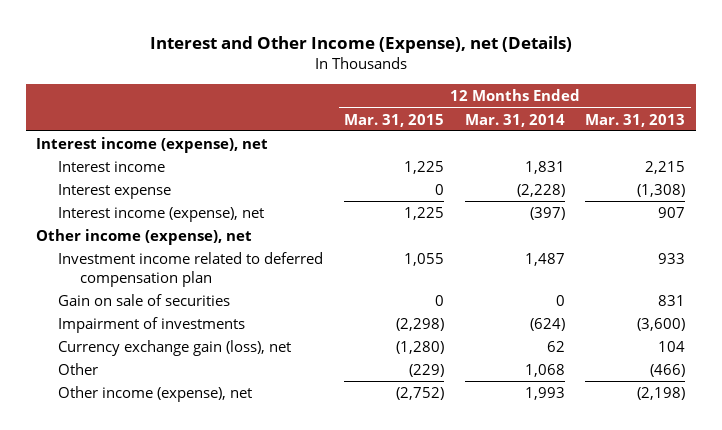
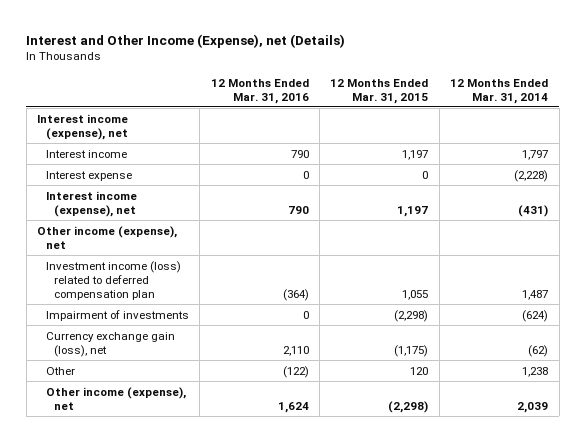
[585,113,686,127] Mar. 31, 2013 -> none
none -> [210,78,309,104] 12 Months Ended Mar. 31, 2016
[403,160,444,174] 1,225 -> [402,149,429,160] 1,197
[524,160,565,174] 1,831 -> [522,149,549,160] 1,797
[403,206,444,220] 1,225 -> [397,205,429,217] 1,197
[529,206,565,220] (397) -> [518,204,549,217] (431)
[58,293,231,306] Gain on sale of securities -> none
[58,251,324,287] Investment income related to deferred compensation plan -> [45,260,181,300] Investment income (loss) related to deferred compensation plan
[395,340,444,354] (1,280) -> [394,344,429,357] (1,175)
[546,340,565,352] 62 -> [528,344,549,357] (62)
[408,363,444,377] (229) -> [410,366,429,375] 120
[524,363,565,377] 1,068 -> [522,366,549,377] 1,238
[395,386,444,400] (2,752) -> [388,400,429,413] (2,298)
[524,386,565,400] 1,993 -> [517,401,549,413] 2,039

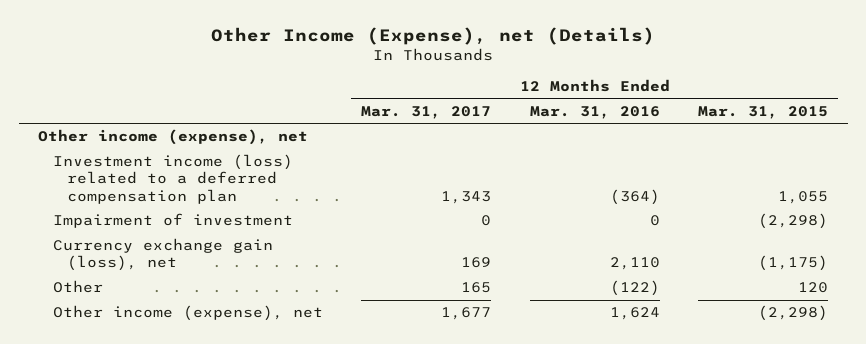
[26,33,346,48] Interest and Other Income (Expense), net (Details) -> [211,26,656,45] Other Income (Expense), net (Details)
[450,78,549,104] 12 Months Ended Mar. 31, 2014 -> none
none -> [361,105,492,119] Mar. 31, 2017
[37,113,129,140] Interest income (expense), net -> none
[45,149,127,158] Interest income -> none
[45,170,132,181] Interest expense -> none
[45,190,137,217] Interest income (expense), net -> none
[45,260,181,300] Investment income (loss) related to deferred compensation plan -> [52,154,293,204] Investment income (loss) related to a deferred compensation plan
[45,309,189,321] Impairment of investments -> [52,213,293,229] Impairment of investment

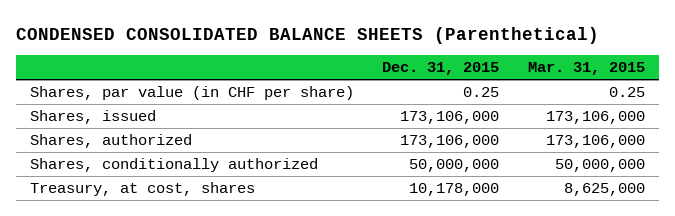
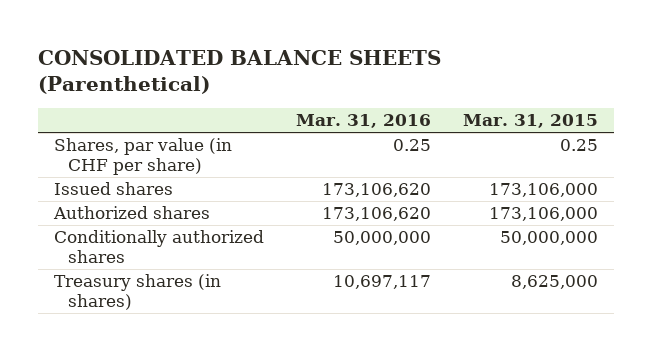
[15,26,599,44] CONDENSED CONSOLIDATED BALANCE SHEETS (Parenthetical) -> [38,49,442,95] CONSOLIDATED BALANCE SHEETS (Parenthetical)
[382,62,500,76] Dec. 31, 2015 -> none
none -> [296,114,432,129] Mar. 31, 2016
[29,110,156,125] Shares, issued -> [54,182,174,196] Issued shares
[29,134,192,149] Shares, authorized -> [53,206,211,220] Authorized shares
[29,158,318,173] Shares, conditionally authorized -> [54,230,265,263] Conditionally authorized shares
[29,182,255,197] Treasury, at cost, shares -> [54,274,222,310] Treasury shares (in shares)

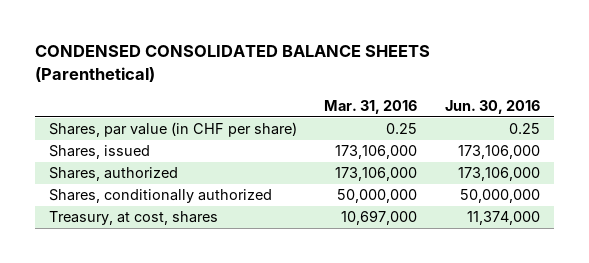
[38,49,442,95] CONSOLIDATED BALANCE SHEETS (Parenthetical) -> [34,45,430,82] CONDENSED CONSOLIDATED BALANCE SHEETS (Parenthetical)
[462,114,598,129] Mar. 31, 2015 -> none
none -> [444,100,540,115] Jun. 30, 2016
[54,182,174,196] Issued shares -> [48,145,150,160] Shares, issued
[322,183,432,198] 173,106,620 -> [335,145,418,160] 173,106,000
[53,206,211,220] Authorized shares -> [48,167,178,182] Shares, authorized
[322,207,432,222] 173,106,620 -> [335,167,418,182] 173,106,000
[54,230,265,263] Conditionally authorized shares -> [48,189,272,204] Shares, conditionally authorized
[54,274,222,310] Treasury shares (in shares) -> [48,211,218,226] Treasury, at cost, shares
[333,275,432,290] 10,697,117 -> [341,210,418,226] 10,697,000

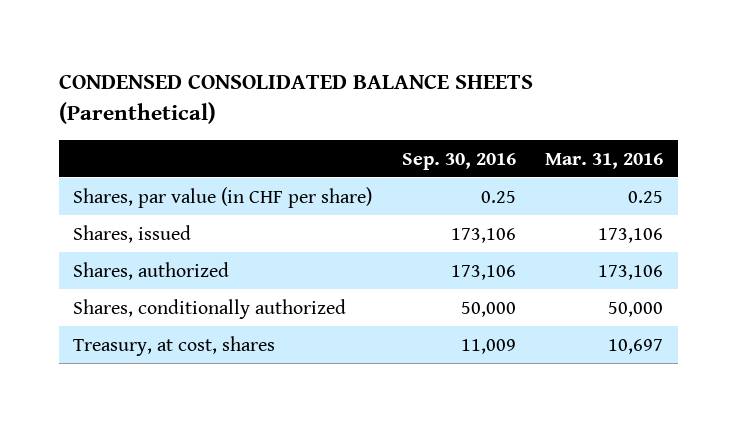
[444,100,540,115] Jun. 30, 2016 -> none
none -> [401,152,516,170] Sep. 30, 2016
[335,145,418,160] 173,106,000 -> [598,227,664,243] 173,106
[335,167,418,182] 173,106,000 -> [598,264,664,280] 173,106
[337,189,418,204] 50,000,000 -> [608,301,664,317] 50,000
[341,210,418,226] 10,697,000 -> [608,338,664,354] 10,697

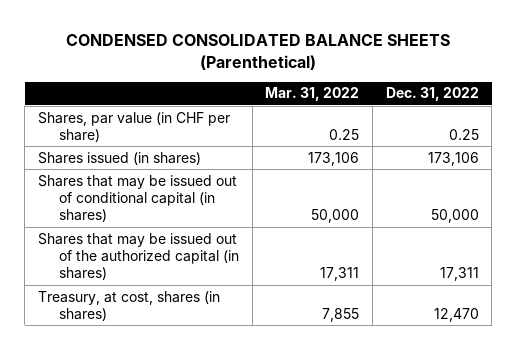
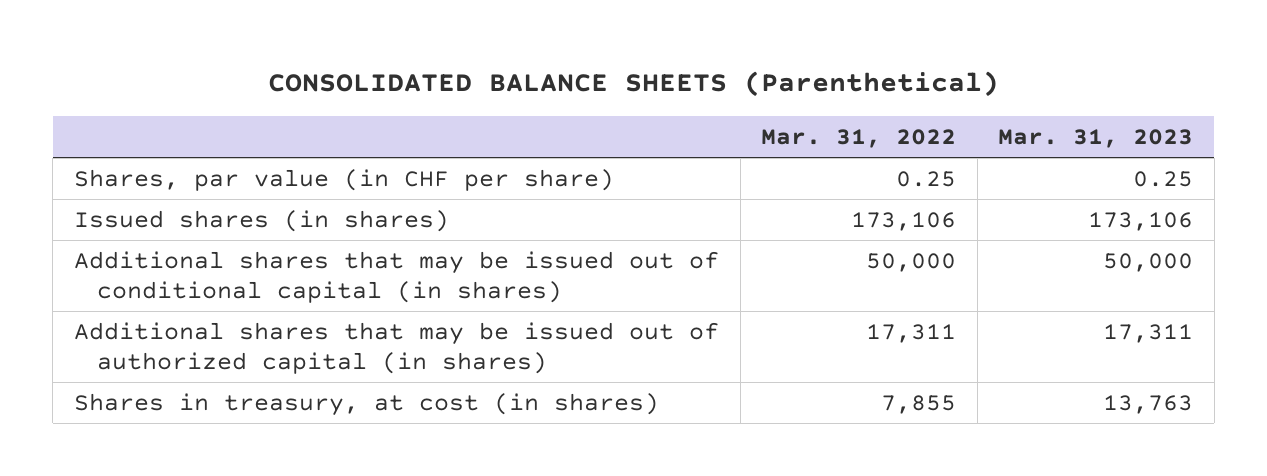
[66,34,451,70] CONDENSED CONSOLIDATED BALANCE SHEETS (Parenthetical) -> [267,71,999,98] CONSOLIDATED BALANCE SHEETS (Parenthetical)
[385,87,479,102] Dec. 31, 2022 -> none
none -> [998,129,1194,149] Mar. 31, 2023
[38,151,202,165] Shares issued (in shares) -> [74,209,450,232] Issued shares (in shares)
[38,174,238,223] Shares that may be issued out of conditional capital (in shares) -> [74,250,720,304] Additional shares that may be issued out of conditional capital (in shares)
[38,232,239,281] Shares that may be issued out of the authorized capital (in shares) -> [74,321,720,375] Additional shares that may be issued out of authorized capital (in shares)
[38,290,221,321] Treasury, at cost, shares (in shares) -> [74,392,660,416] Shares in treasury, at cost (in shares)

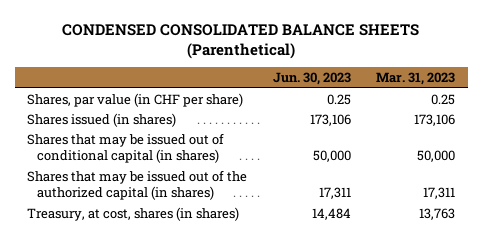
[267,71,999,98] CONSOLIDATED BALANCE SHEETS (Parenthetical) -> [62,23,420,59] CONDENSED CONSOLIDATED BALANCE SHEETS (Parenthetical)
[761,129,957,149] Mar. 31, 2022 -> none
none -> [272,72,351,86] Jun. 30, 2023
[74,209,450,232] Issued shares (in shares) -> [27,112,177,127] Shares issued (in shares)
[74,250,720,304] Additional shares that may be issued out of conditional capital (in shares) -> [27,132,225,164] Shares that may be issued out of conditional capital (in shares)
[74,321,720,375] Additional shares that may be issued out of authorized capital (in shares) -> [27,169,248,201] Shares that may be issued out of the authorized capital (in shares)
[74,392,660,416] Shares in treasury, at cost (in shares) -> [27,206,240,221] Treasury, at cost, shares (in shares)

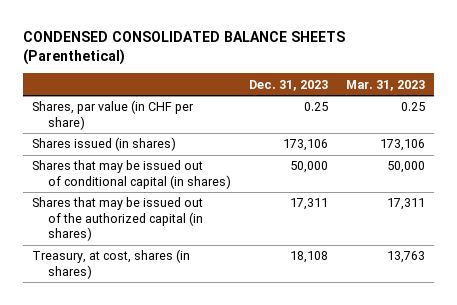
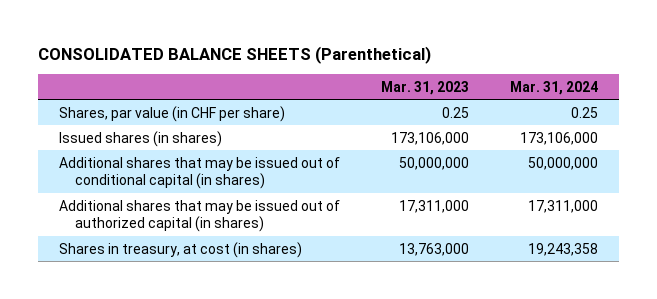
[22,30,345,65] CONDENSED CONSOLIDATED BALANCE SHEETS (Parenthetical) -> [38,46,432,65] CONSOLIDATED BALANCE SHEETS (Parenthetical)
[249,79,329,91] Dec. 31, 2023 -> none
none -> [510,80,599,95] Mar. 31, 2024
[31,137,176,152] Shares issued (in shares) -> [58,130,222,147] Issued shares (in shares)
[380,139,426,152] 173,106 -> [391,131,470,145] 173,106,000
[31,160,232,189] Shares that may be issued out of conditional capital (in shares) -> [58,156,340,190] Additional shares that may be issued out of conditional capital (in shares)
[387,161,426,174] 50,000 -> [399,156,470,170] 50,000,000
[31,197,204,241] Shares that may be issued out of the authorized capital (in shares) -> [58,199,340,233] Additional shares that may be issued out of authorized capital (in shares)
[387,198,426,211] 17,311 -> [399,199,470,213] 17,311,000
[31,249,190,279] Treasury, at cost, shares (in shares) -> [58,241,302,258] Shares in treasury, at cost (in shares)
[387,251,426,264] 13,763 -> [399,242,470,256] 13,763,000

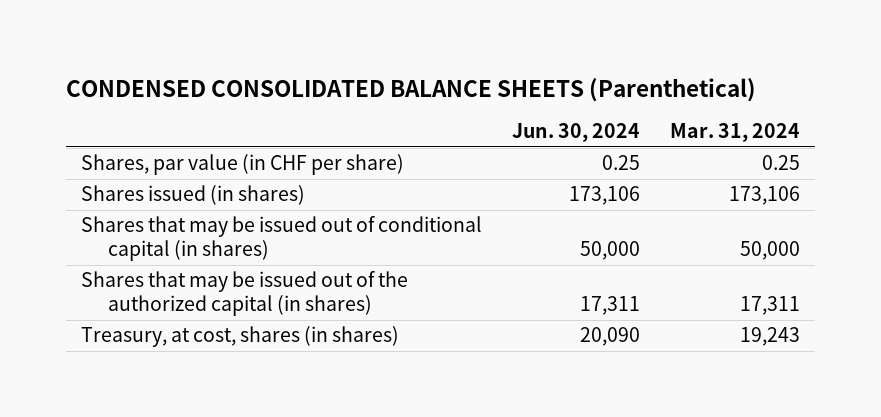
[38,46,432,65] CONSOLIDATED BALANCE SHEETS (Parenthetical) -> [66,77,757,102] CONDENSED CONSOLIDATED BALANCE SHEETS (Parenthetical)
[381,80,470,95] Mar. 31, 2023 -> none
none -> [512,123,641,143] Jun. 30, 2024
[58,130,222,147] Issued shares (in shares) -> [81,185,306,206] Shares issued (in shares)
[520,131,599,145] 173,106,000 -> [728,186,800,206] 173,106
[58,156,340,190] Additional shares that may be issued out of conditional capital (in shares) -> [81,216,483,262] Shares that may be issued out of conditional capital (in shares)
[528,156,599,170] 50,000,000 -> [739,241,800,261] 50,000
[58,199,340,233] Additional shares that may be issued out of authorized capital (in shares) -> [81,271,409,317] Shares that may be issued out of the authorized capital (in shares)
[528,199,599,213] 17,311,000 -> [739,296,800,316] 17,311
[58,241,302,258] Shares in treasury, at cost (in shares) -> [81,326,400,348] Treasury, at cost, shares (in shares)
[528,242,599,256] 19,243,358 -> [739,327,800,347] 19,243

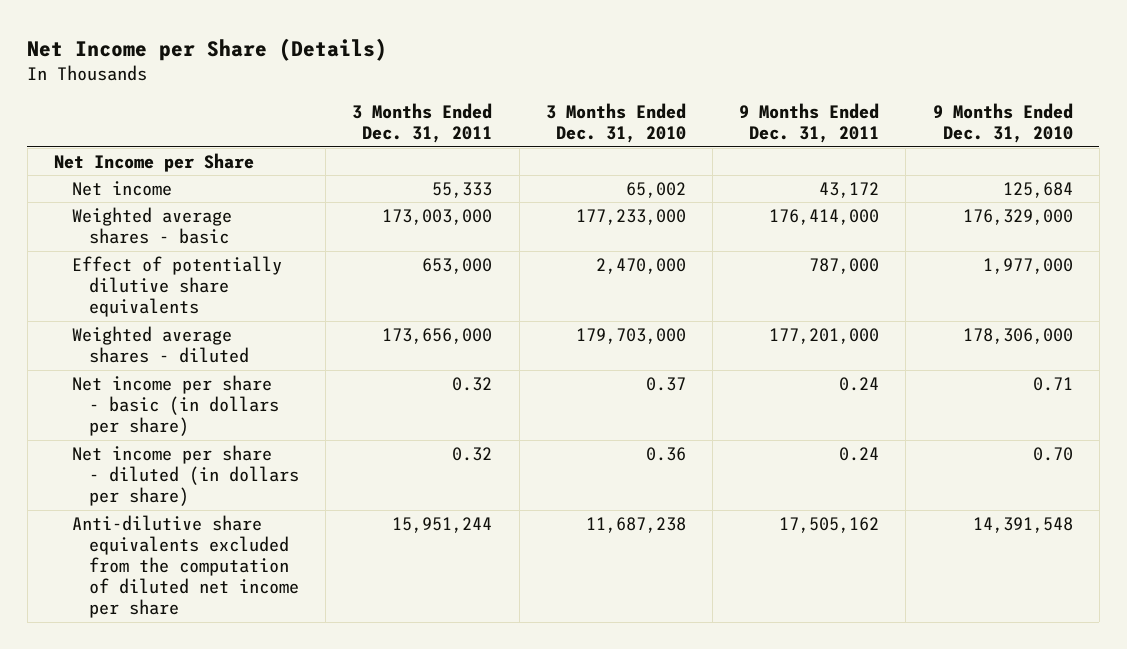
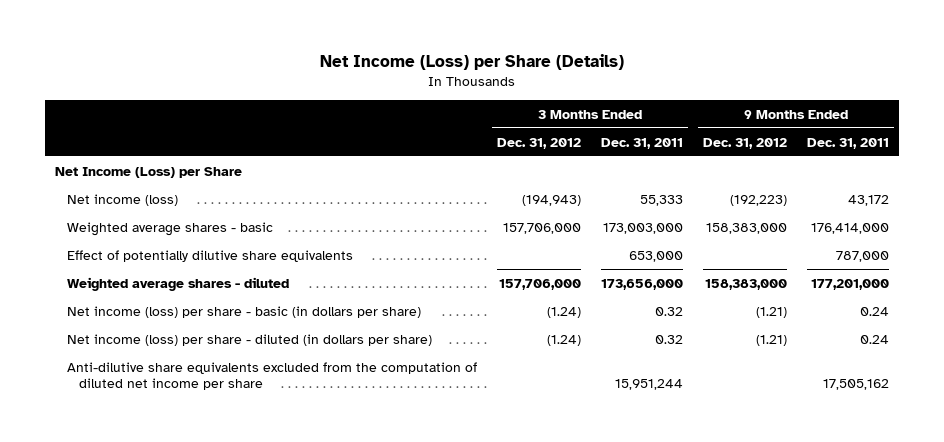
[27,37,388,61] Net Income per Share (Details) -> [320,54,625,71] Net Income (Loss) per Share (Details)
[545,103,686,144] 3 Months Ended Dec. 31, 2010 -> none
[932,103,1073,144] 9 Months Ended Dec. 31, 2010 -> none
none -> [497,137,582,149] Dec. 31, 2012
none -> [703,137,788,149] Dec. 31, 2012
[54,153,255,173] Net Income per Share -> [55,166,243,178] Net Income (Loss) per Share
[71,181,172,197] Net income -> [66,193,178,206] Net income (loss)
[71,375,280,437] Net income per share - basic (in dollars per share) -> [66,305,421,318] Net income (loss) per share - basic (in dollars per share)
[71,445,300,507] Net income per share - diluted (in dollars per share) -> [66,333,432,346] Net income (loss) per share - diluted (in dollars per share)

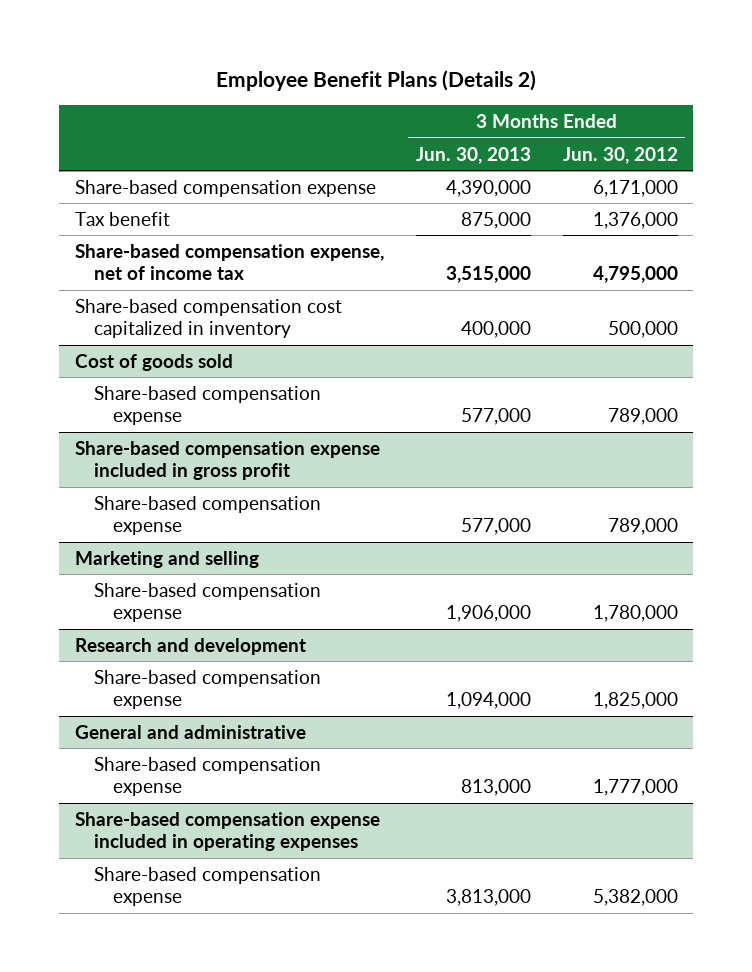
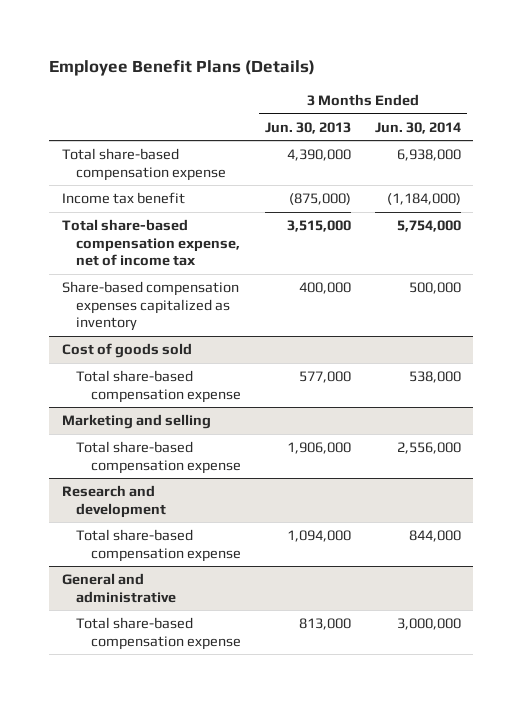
[216,70,537,92] Employee Benefit Plans (Details 2) -> [49,59,316,77] Employee Benefit Plans (Details)
[562,146,678,164] Jun. 30, 2012 -> none
none -> [375,121,462,134] Jun. 30, 2014
[74,179,376,197] Share-based compensation expense -> [61,148,227,181] Total share-based compensation expense
[74,211,170,226] Tax benefit -> [61,192,185,205] Income tax benefit
[460,211,531,229] 875,000 -> [288,193,351,206] (875,000)
[74,243,384,281] Share-based compensation expense, net of income tax -> [61,219,241,267] Total share-based compensation expense, net of income tax
[74,298,342,339] Share-based compensation cost capitalized in inventory -> [61,281,239,332] Share-based compensation expenses capitalized as inventory
[74,440,380,481] Share-based compensation expense included in gross profit -> none
[93,495,321,536] Share-based compensation expense -> none
[93,385,321,426] Share-based compensation expense -> [76,370,241,403] Total share-based compensation expense
[93,582,321,623] Share-based compensation expense -> [76,441,241,474] Total share-based compensation expense
[93,669,321,710] Share-based compensation expense -> [76,529,241,562] Total share-based compensation expense
[74,811,380,852] Share-based compensation expense included in operating expenses -> none
[93,866,321,907] Share-based compensation expense -> none
[93,756,321,797] Share-based compensation expense -> [76,617,241,650] Total share-based compensation expense

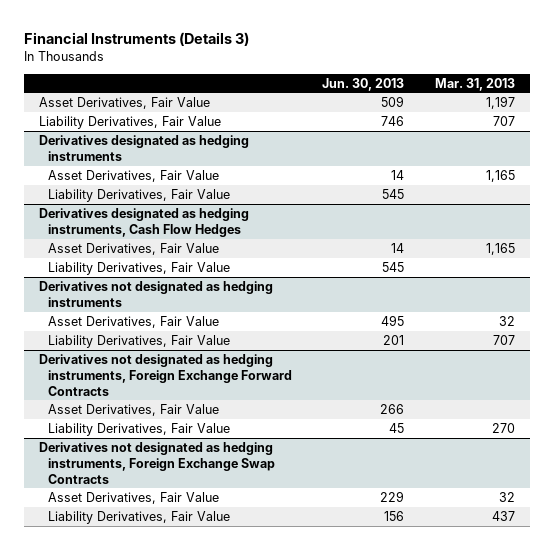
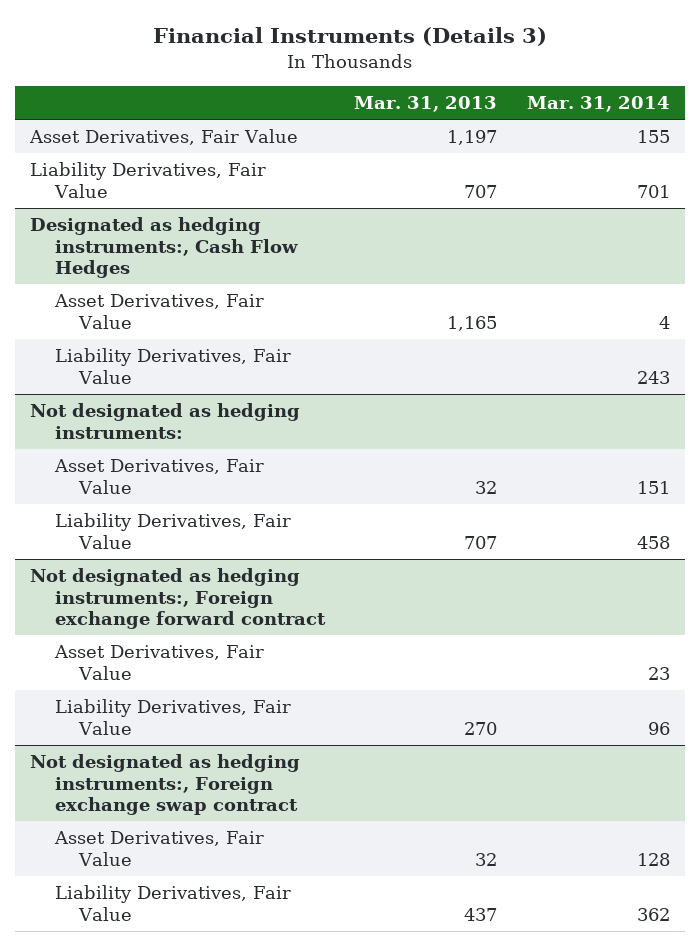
[322,77,405,91] Jun. 30, 2013 -> none
none -> [527,96,671,113] Mar. 31, 2014
[39,135,250,161] Derivatives designated as hedging instruments -> none
[48,170,220,183] Asset Derivatives, Fair Value -> none
[48,189,231,203] Liability Derivatives, Fair Value -> none
[39,208,250,237] Derivatives designated as hedging instruments, Cash Flow Hedges -> [30,217,298,279] Designated as hedging instruments:, Cash Flow Hedges
[39,281,274,307] Derivatives not designated as hedging instruments -> [30,403,301,439] Not designated as hedging instruments:
[39,354,293,396] Derivatives not designated as hedging instruments, Foreign Exchange Forward Contracts -> [30,568,326,630] Not designated as hedging instruments:, Foreign exchange forward contract
[39,442,276,484] Derivatives not designated as hedging instruments, Foreign Exchange Swap Contracts -> [30,754,301,816] Not designated as hedging instruments:, Foreign exchange swap contract

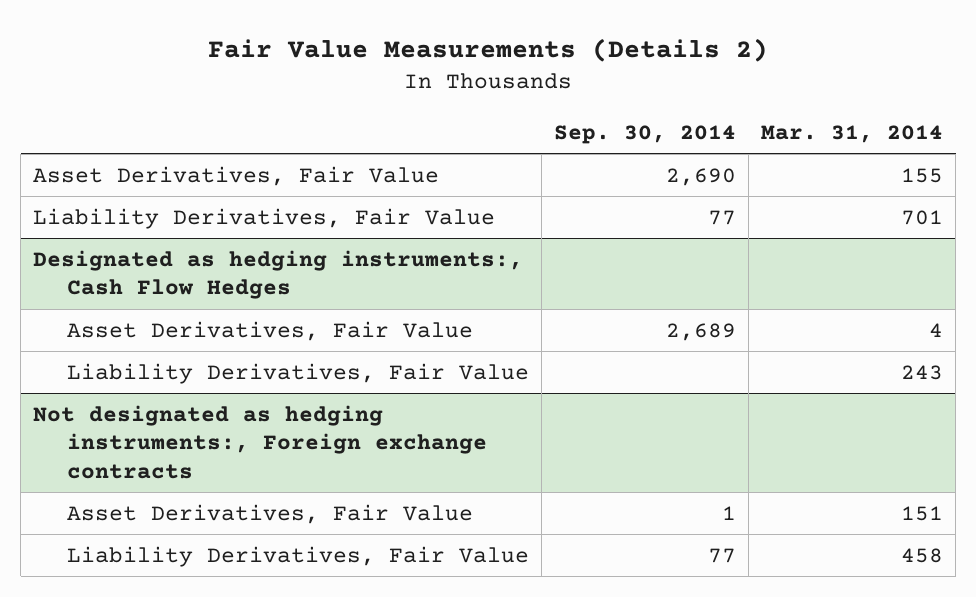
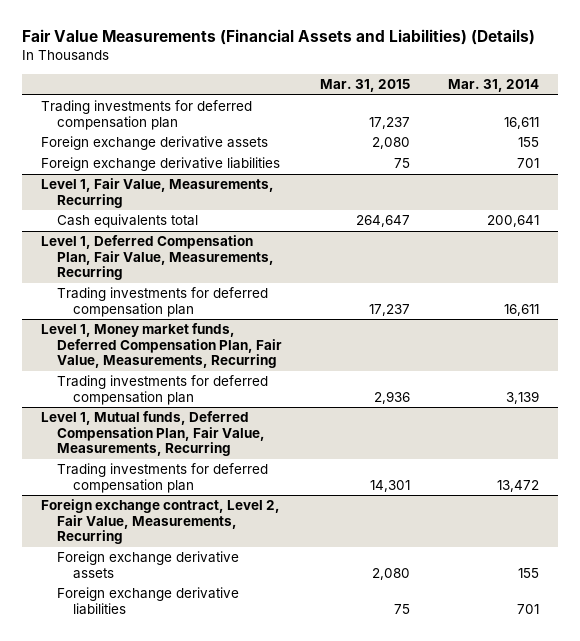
[208,37,769,62] Fair Value Measurements (Details 2) -> [21,29,535,46] Fair Value Measurements (Financial Assets and Liabilities) (Details)
[554,125,737,145] Sep. 30, 2014 -> none
none -> [319,79,410,93] Mar. 31, 2015
[33,249,524,300] Designated as hedging instruments:, Cash Flow Hedges -> none
[67,320,474,341] Asset Derivatives, Fair Value -> none
[67,362,530,384] Liability Derivatives, Fair Value -> none
[33,404,488,479] Not designated as hedging instruments:, Foreign exchange contracts -> none
[67,503,474,524] Asset Derivatives, Fair Value -> none
[67,545,530,567] Liability Derivatives, Fair Value -> none
none -> [40,100,252,130] Trading investments for deferred compensation plan
[33,165,440,186] Asset Derivatives, Fair Value -> [40,136,268,151] Foreign exchange derivative assets
[33,207,496,229] Liability Derivatives, Fair Value -> [40,157,280,172] Foreign exchange derivative liabilities
none -> [40,178,274,208] Level 1, Fair Value, Measurements, Recurring
none -> [56,214,198,229] Cash equivalents total
none -> [40,235,274,281] Level 1, Deferred Compensation Plan, Fair Value, Measurements, Recurring
none -> [56,287,268,317] Trading investments for deferred compensation plan
none -> [40,323,282,369] Level 1, Money market funds, Deferred Compensation Plan, Fair Value, Measurements, Recurring
none -> [56,375,268,405] Trading investments for deferred compensation plan
none -> [40,411,265,457] Level 1, Mutual funds, Deferred Compensation Plan, Fair Value, Measurements, Recurring
none -> [56,463,268,493] Trading investments for deferred compensation plan
none -> [40,499,280,545] Foreign exchange contract, Level 2, Fair Value, Measurements, Recurring
none -> [56,551,239,579] Foreign exchange derivative assets
none -> [56,587,239,615] Foreign exchange derivative liabilities

